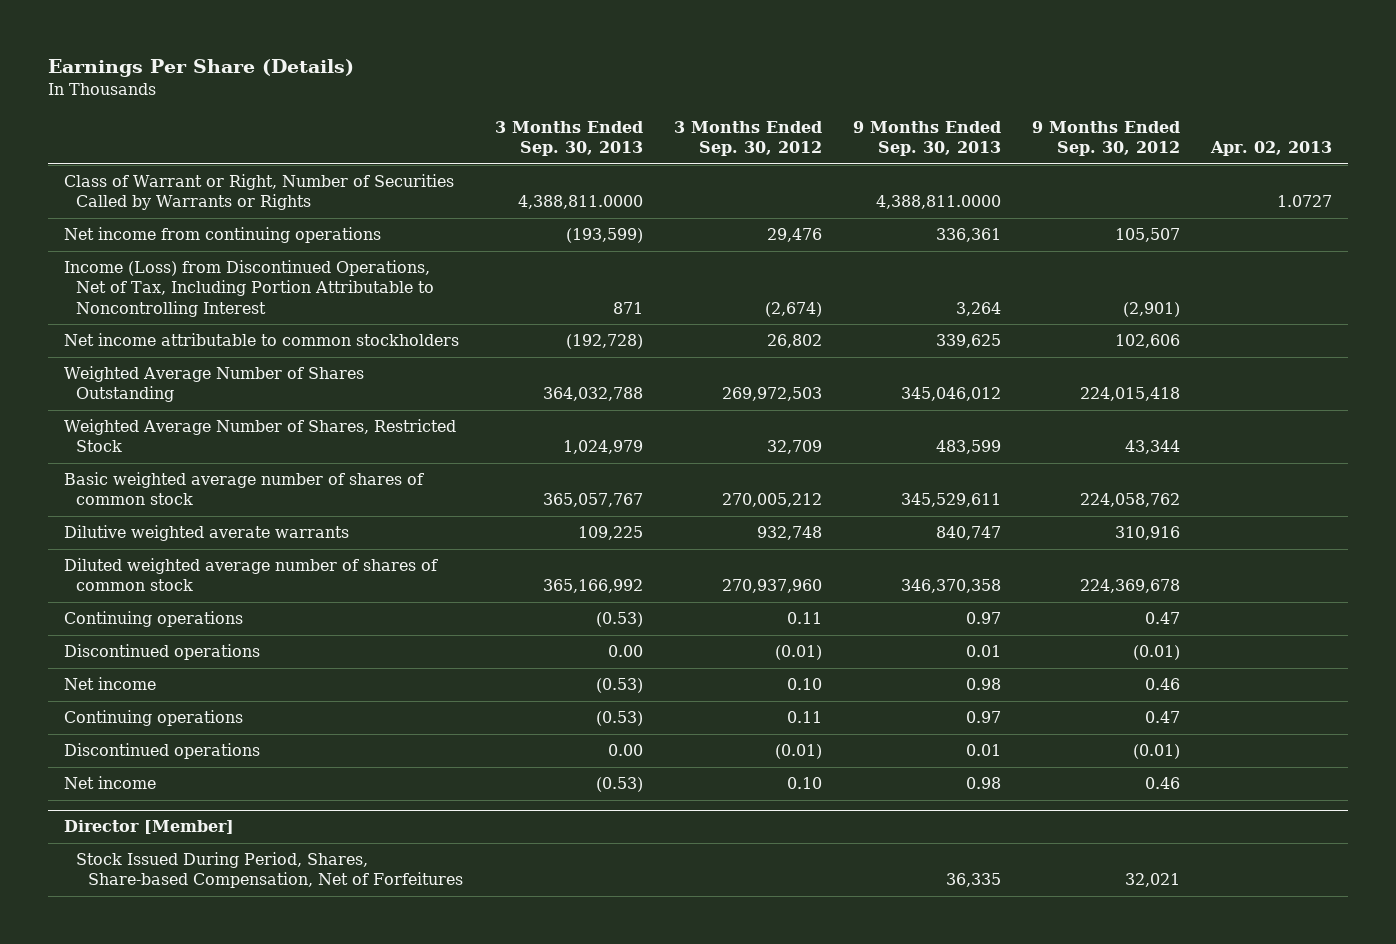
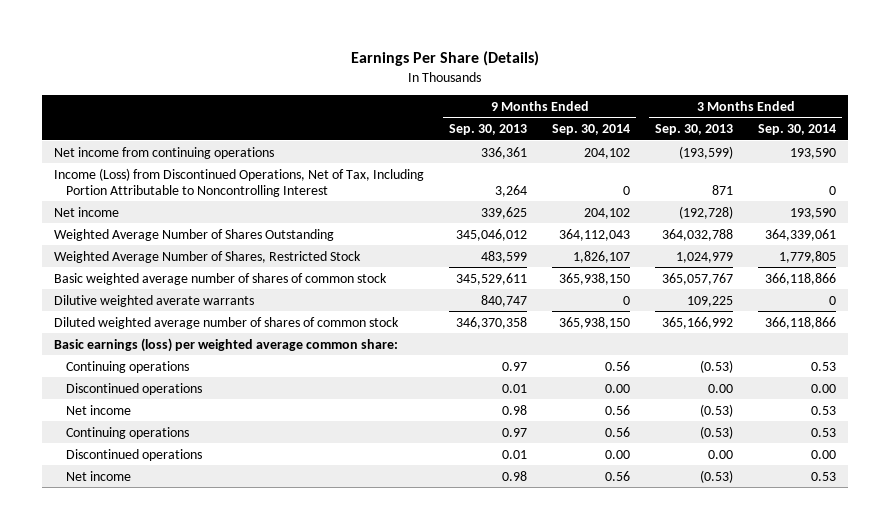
[673,120,822,157] 3 Months Ended Sep. 30, 2012 -> none
[1032,120,1181,157] 9 Months Ended Sep. 30, 2012 -> none
[1210,141,1333,157] Apr. 02, 2013 -> none
none -> [552,124,631,136] Sep. 30, 2014
none -> [757,124,836,136] Sep. 30, 2014
[63,174,454,211] Class of Warrant or Right, Number of Securities Called by Warrants or Rights -> none
[63,333,459,347] Net income attributable to common stockholders -> [54,206,120,217] Net income
none -> [54,337,399,352] Basic earnings (loss) per weighted average common share:
[63,820,234,835] Director [Member] -> none
[75,852,464,889] Stock Issued During Period, Shares, Share-based Compensation, Net of Forfeitures -> none

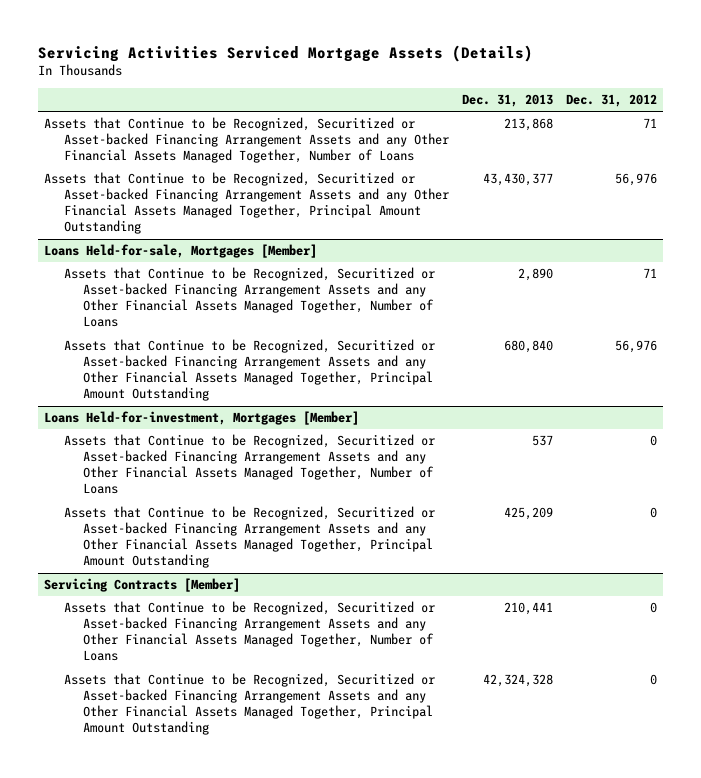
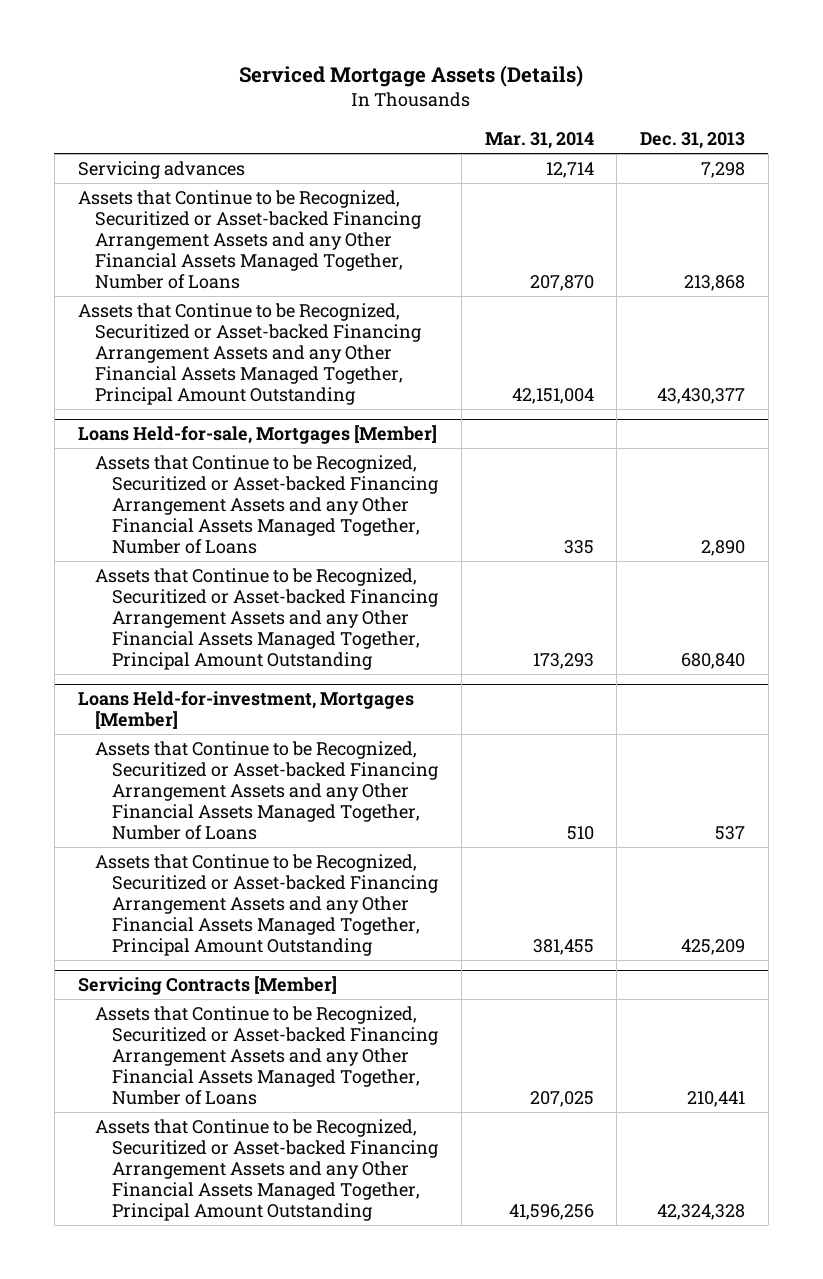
[37,44,533,62] Servicing Activities Serviced Mortgage Assets (Details) -> [239,65,584,88] Serviced Mortgage Assets (Details)
[565,93,657,107] Dec. 31, 2012 -> none
none -> [484,132,594,150] Mar. 31, 2014
none -> [77,160,245,179] Servicing advances

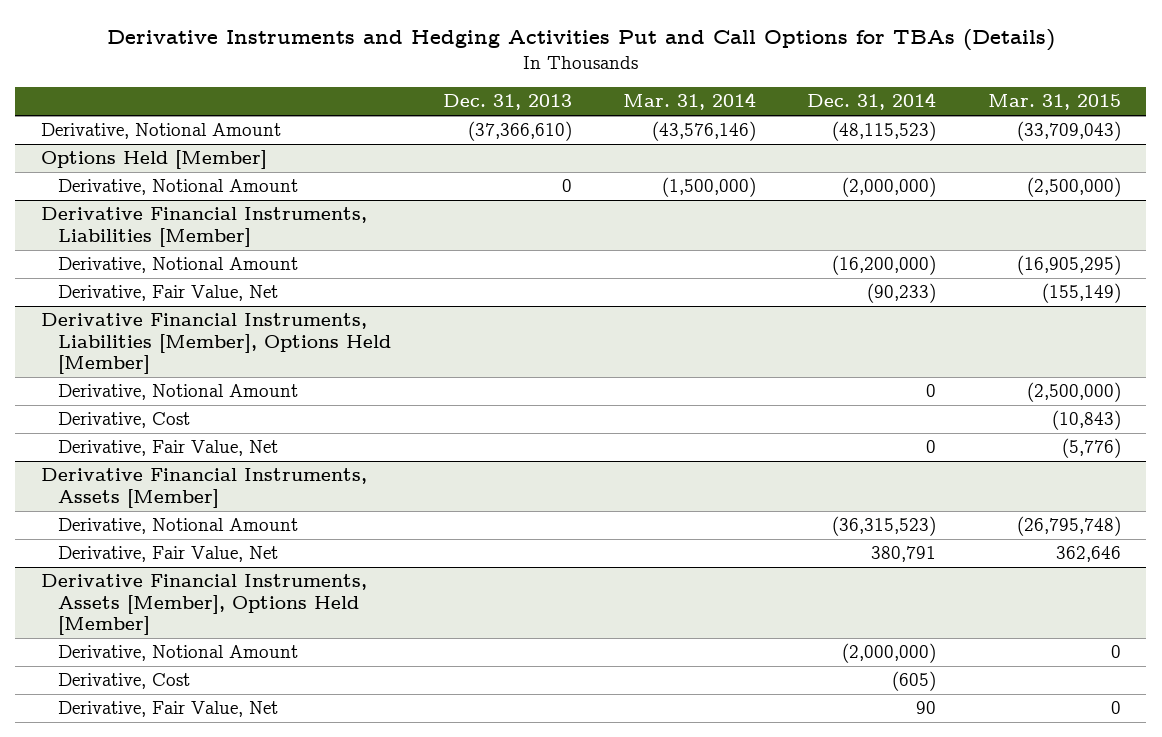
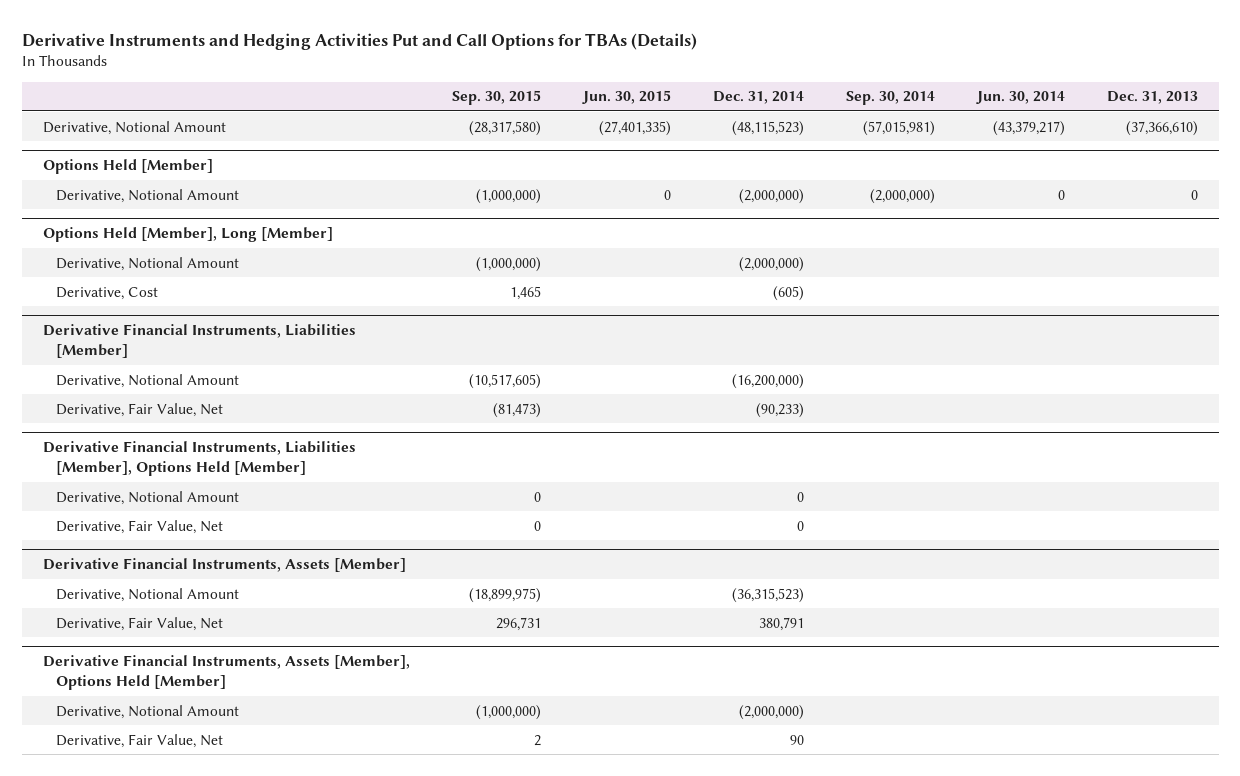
[623,92,757,111] Mar. 31, 2014 -> none
[987,94,1121,111] Mar. 31, 2015 -> none
none -> [451,90,541,106] Sep. 30, 2015
none -> [581,90,671,105] Jun. 30, 2015
none -> [845,91,935,106] Sep. 30, 2014
none -> [975,91,1065,105] Jun. 30, 2014
none -> [42,227,333,243] Options Held [Member], Long [Member]
none -> [56,256,240,271] Derivative, Notional Amount
none -> [56,286,159,300] Derivative, Cost
[58,412,191,429] Derivative, Cost -> none
[58,673,191,690] Derivative, Cost -> none

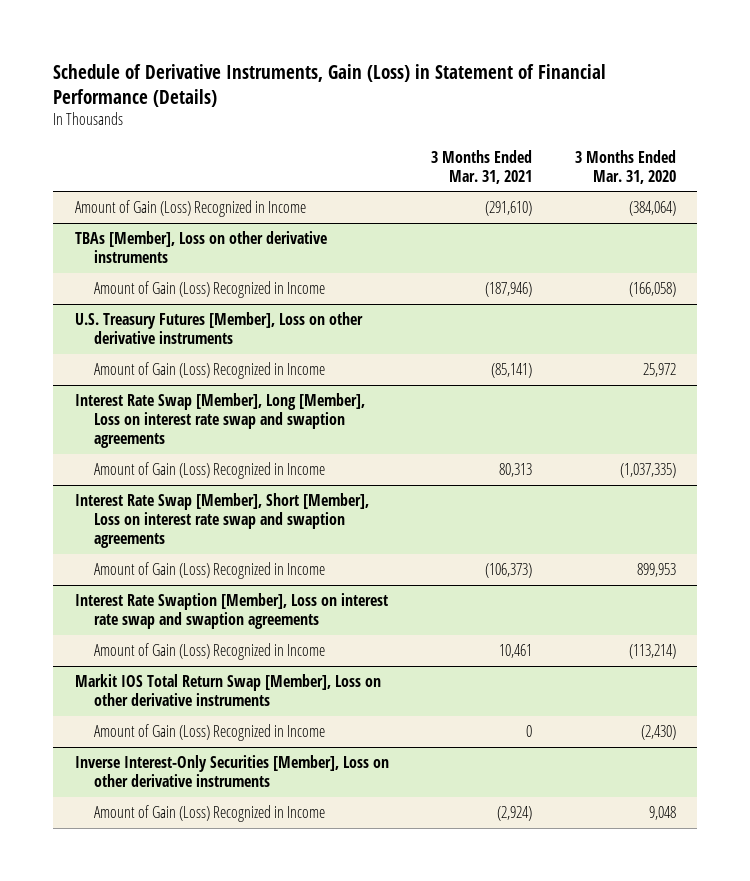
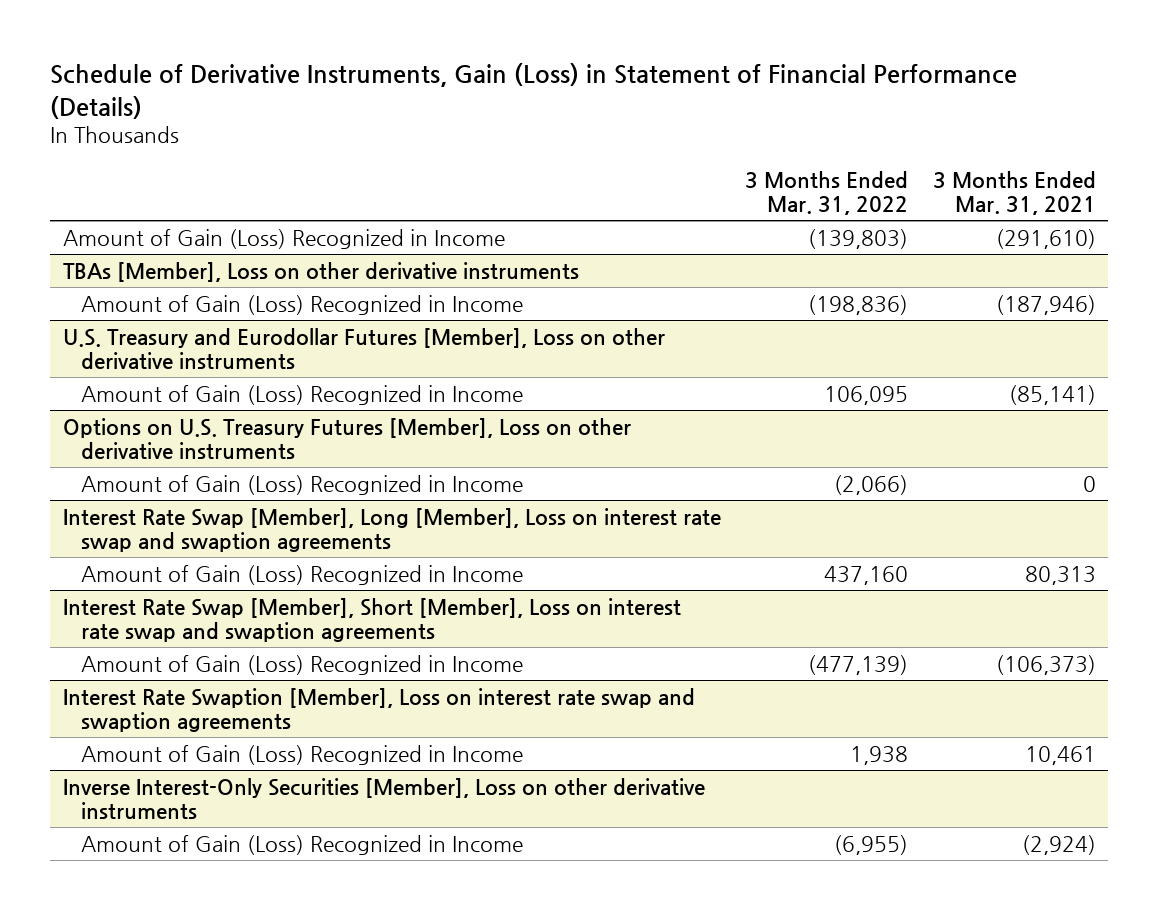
[574,149,676,184] 3 Months Ended Mar. 31, 2020 -> none
none -> [745,170,909,216] 3 Months Ended Mar. 31, 2022
[74,312,363,345] U.S. Treasury Futures [Member], Loss on other derivative instruments -> [62,327,665,369] U.S. Treasury and Eurodollar Futures [Member], Loss on other derivative instruments
none -> [62,417,631,459] Options on U.S. Treasury Futures [Member], Loss on other derivative instruments
none -> [81,474,524,495] Amount of Gain (Loss) Recognized in Income
[74,674,381,707] Markit IOS Total Return Swap [Member], Loss on other derivative instruments -> none
[94,724,326,742] Amount of Gain (Loss) Recognized in Income -> none

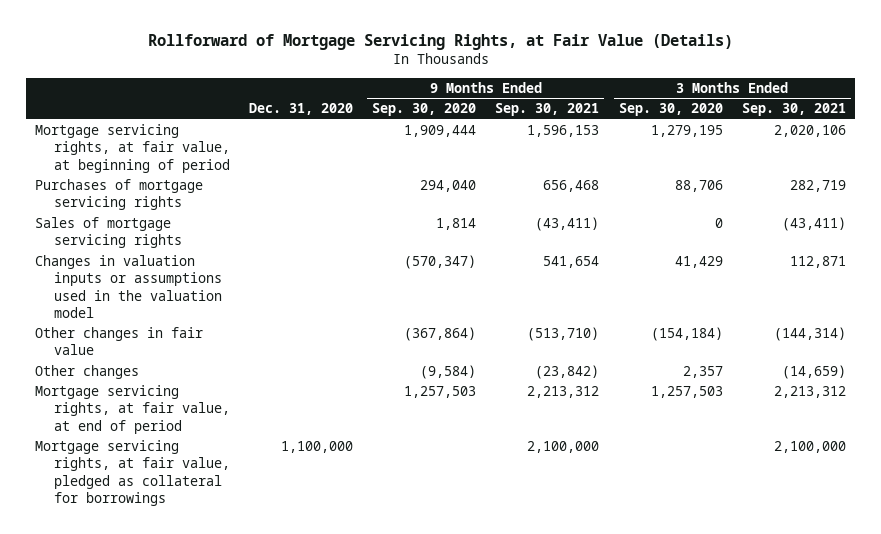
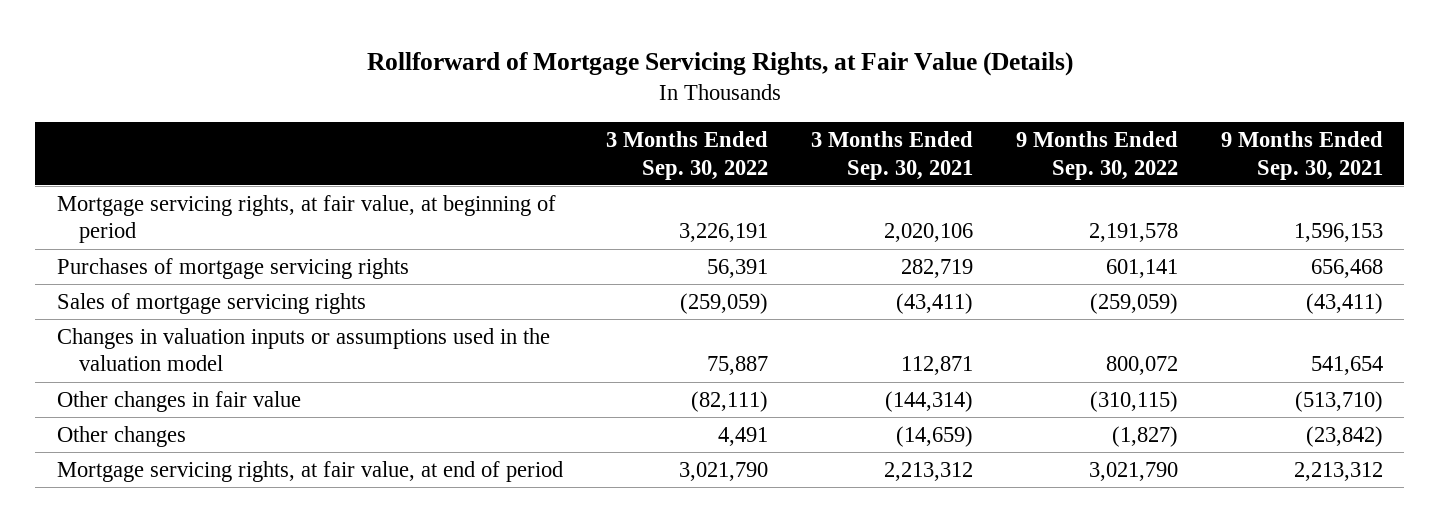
[248,103,353,116] Dec. 31, 2020 -> none
[372,103,477,117] Sep. 30, 2020 -> none
[618,103,723,117] Sep. 30, 2020 -> none
none -> [605,131,768,180] 3 Months Ended Sep. 30, 2022
none -> [1015,131,1178,180] 9 Months Ended Sep. 30, 2022
[35,440,230,506] Mortgage servicing rights, at fair value, pledged as collateral for borrowings -> none

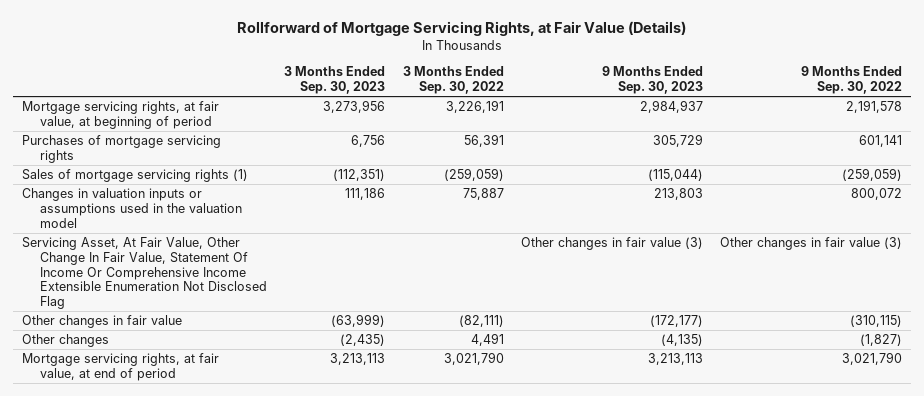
[810,131,973,180] 3 Months Ended Sep. 30, 2021 -> none
[1220,131,1383,180] 9 Months Ended Sep. 30, 2021 -> none
none -> [284,66,386,95] 3 Months Ended Sep. 30, 2023
none -> [601,66,703,95] 9 Months Ended Sep. 30, 2023
[56,292,366,314] Sales of mortgage servicing rights -> [22,169,249,183] Sales of mortgage servicing rights (1)
none -> [22,237,268,310] Servicing Asset, At Fair Value, Other Change In Fair Value, Statement Of Income Or Comprehensive Income Extensible Enumeration Not Disclosed Flag

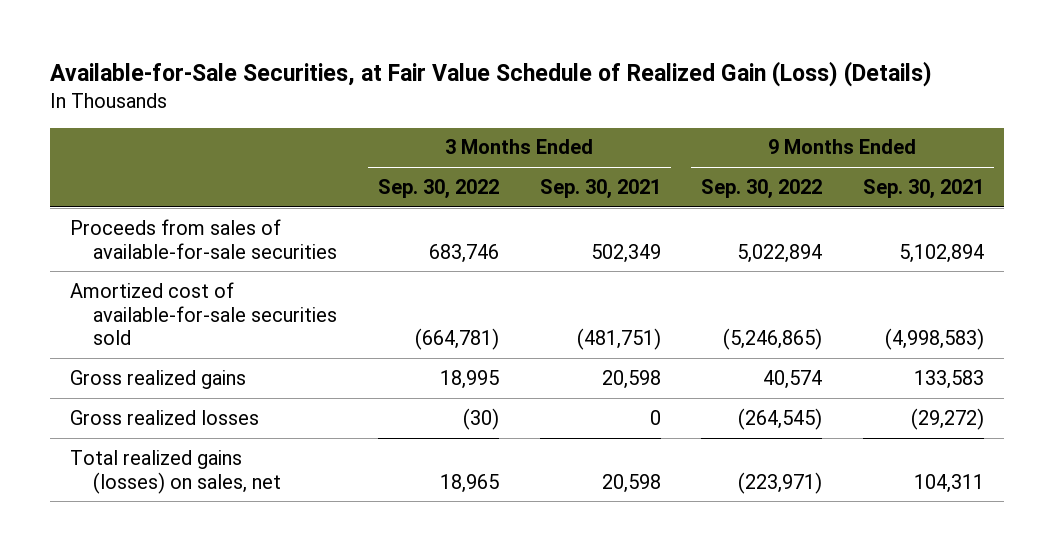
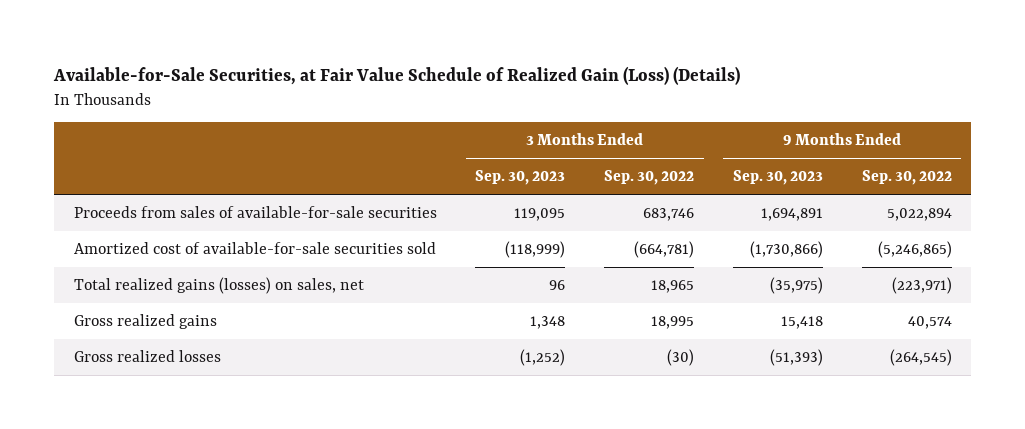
[539,179,661,200] Sep. 30, 2021 -> none
[862,179,984,200] Sep. 30, 2021 -> none
none -> [475,170,566,186] Sep. 30, 2023
none -> [732,170,823,186] Sep. 30, 2023
[69,449,282,494] Total realized gains (losses) on sales, net -> [73,276,364,294] Total realized gains (losses) on sales, net

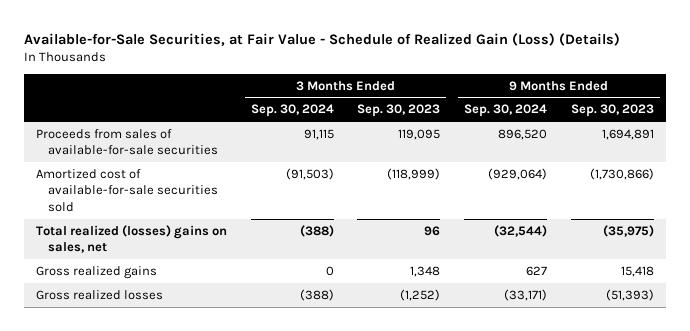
[53,66,741,86] Available-for-Sale Securities, at Fair Value Schedule of Realized Gain (Loss) (Details) -> [24,33,621,47] Available-for-Sale Securities, at Fair Value - Schedule of Realized Gain (Loss) (Details)
[604,170,695,186] Sep. 30, 2022 -> none
[861,170,952,186] Sep. 30, 2022 -> none
none -> [250,104,334,118] Sep. 30, 2024
none -> [464,104,548,118] Sep. 30, 2024
[73,276,364,294] Total realized gains (losses) on sales, net -> [36,224,228,254] Total realized (losses) gains on sales, net

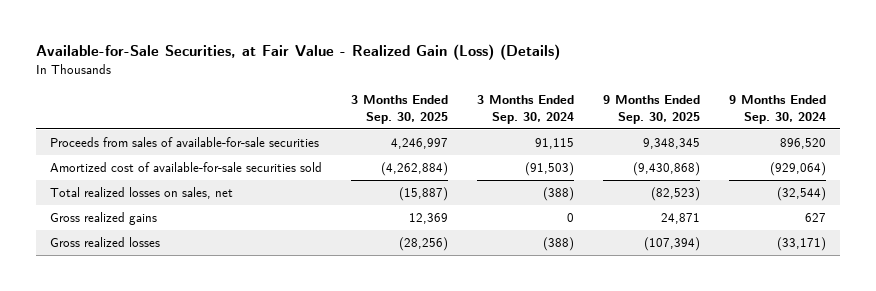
[24,33,621,47] Available-for-Sale Securities, at Fair Value - Schedule of Realized Gain (Loss) (Details) -> [35,44,560,61] Available-for-Sale Securities, at Fair Value - Realized Gain (Loss) (Details)
[357,104,441,118] Sep. 30, 2023 -> none
[570,104,654,118] Sep. 30, 2023 -> none
none -> [351,95,449,125] 3 Months Ended Sep. 30, 2025
none -> [602,95,700,125] 9 Months Ended Sep. 30, 2025
[36,224,228,254] Total realized (losses) gains on sales, net -> [50,186,234,199] Total realized losses on sales, net

